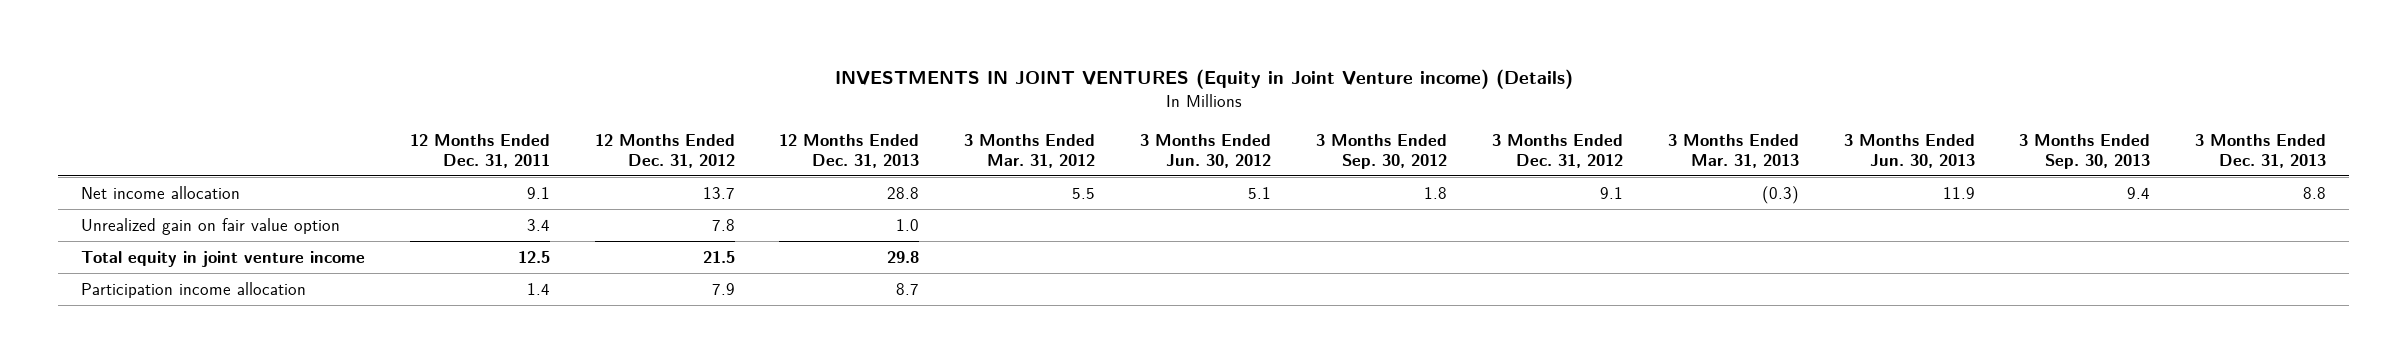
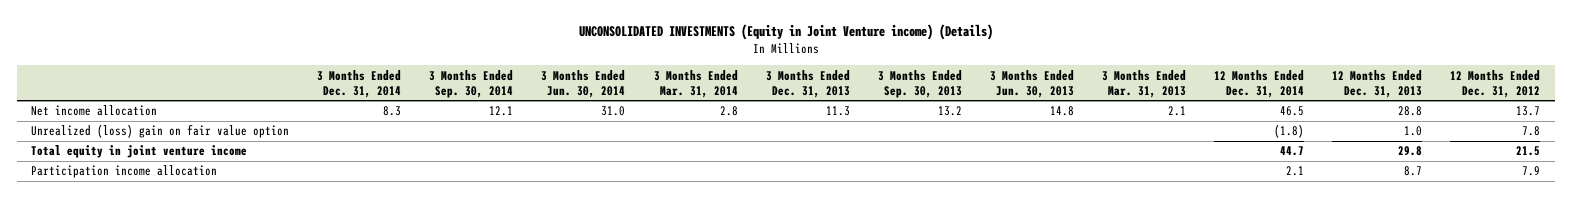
[834,69,1573,90] INVESTMENTS IN JOINT VENTURES (Equity in Joint Venture income) (Details) -> [578,24,993,41] UNCONSOLIDATED INVESTMENTS (Equity in Joint Venture income) (Details)
[409,133,550,168] 12 Months Ended Dec. 31, 2011 -> none
[964,133,1096,168] 3 Months Ended Mar. 31, 2012 -> none
[1140,133,1272,168] 3 Months Ended Jun. 30, 2012 -> none
[1316,133,1448,169] 3 Months Ended Sep. 30, 2012 -> none
[1491,133,1623,168] 3 Months Ended Dec. 31, 2012 -> none
none -> [317,69,402,98] 3 Months Ended Dec. 31, 2014
none -> [429,69,514,98] 3 Months Ended Sep. 30, 2014
none -> [541,69,626,98] 3 Months Ended Jun. 30, 2014
none -> [653,69,738,98] 3 Months Ended Mar. 31, 2014
none -> [1214,69,1305,98] 12 Months Ended Dec. 31, 2014
[1761,186,1799,205] (0.3) -> [1168,106,1187,117] 2.1
[1942,187,1975,200] 11.9 -> [1049,106,1074,117] 14.8
[2127,187,2151,200] 9.4 -> [937,106,962,117] 13.2
[2303,187,2327,200] 8.8 -> [825,106,850,117] 11.3
[80,218,340,236] Unrealized gain on fair value option -> [31,124,290,139] Unrealized (loss) gain on fair value option

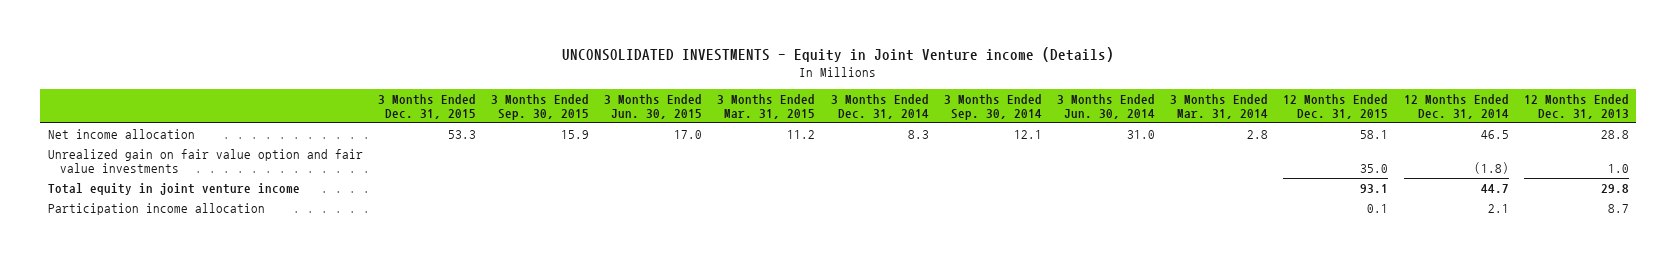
[578,24,993,41] UNCONSOLIDATED INVESTMENTS (Equity in Joint Venture income) (Details) -> [562,47,1115,63] UNCONSOLIDATED INVESTMENTS - Equity in Joint Venture income (Details)
[765,69,850,98] 3 Months Ended Dec. 31, 2013 -> none
[877,69,962,98] 3 Months Ended Sep. 30, 2013 -> none
[989,69,1074,98] 3 Months Ended Jun. 30, 2013 -> none
[1102,69,1187,98] 3 Months Ended Mar. 31, 2013 -> none
[1450,69,1541,98] 12 Months Ended Dec. 31, 2012 -> none
none -> [377,93,476,120] 3 Months Ended Dec. 31, 2015
none -> [490,93,589,121] 3 Months Ended Sep. 30, 2015
none -> [604,93,703,120] 3 Months Ended Jun. 30, 2015
none -> [717,93,816,120] 3 Months Ended Mar. 31, 2015
none -> [1283,93,1389,120] 12 Months Ended Dec. 31, 2015
[31,124,290,139] Unrealized (loss) gain on fair value option -> [47,148,363,174] Unrealized gain on fair value option and fair value investments

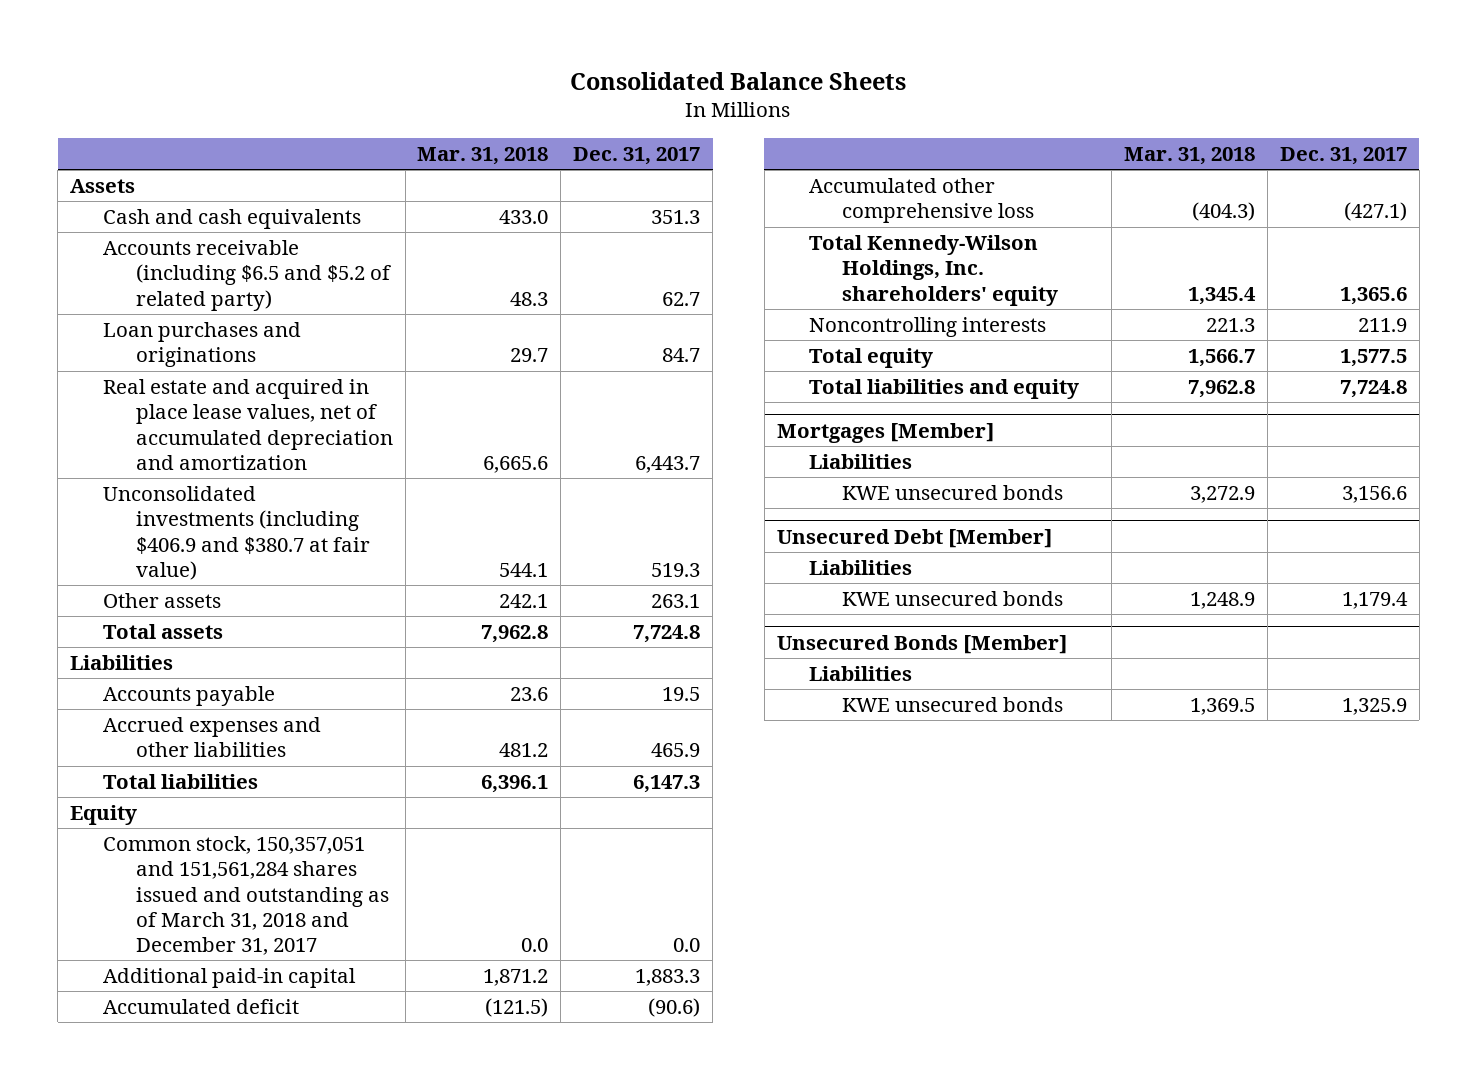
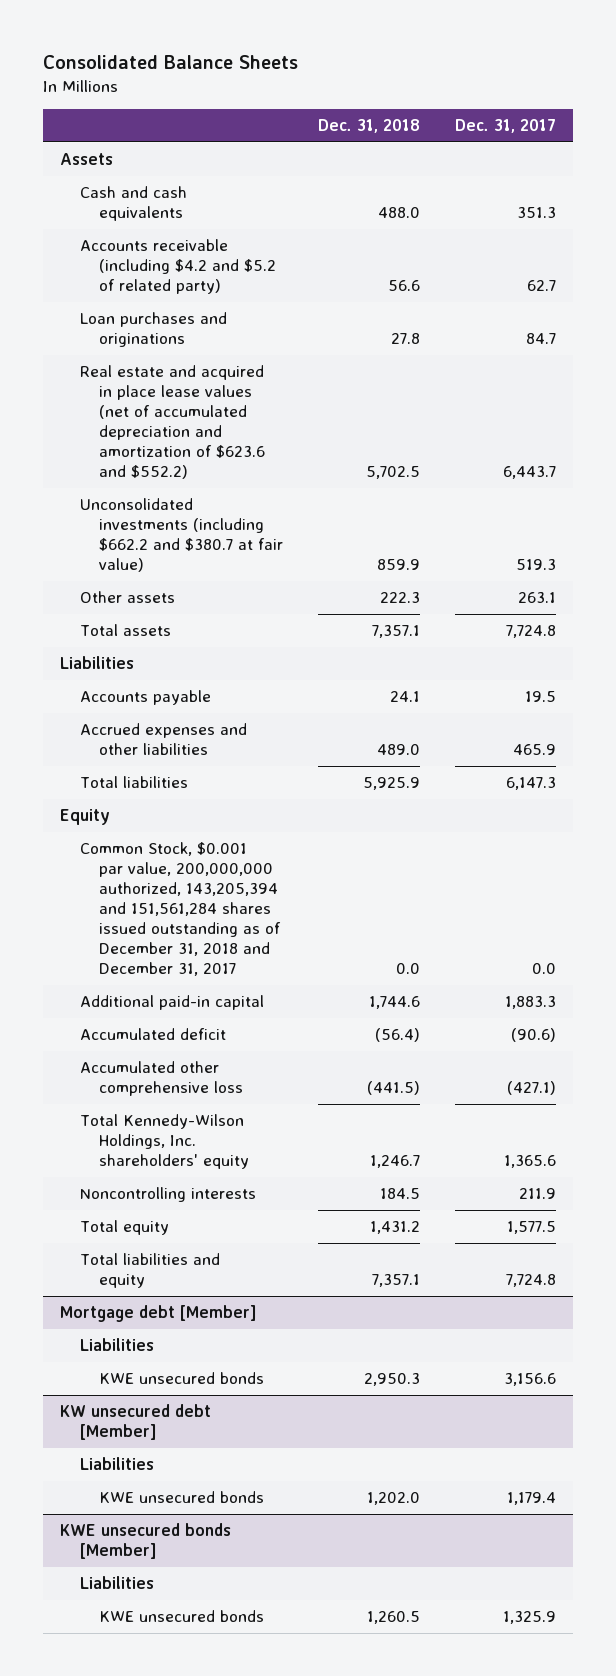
[417,146,549,165] Mar. 31, 2018 -> none
none -> [318,119,421,134] Dec. 31, 2018
[102,240,391,311] Accounts receivable (including $6.5 and $5.2 of related party) -> [79,239,277,295] Accounts receivable (including $4.2 and $5.2 of related party)
[102,379,393,470] Real estate and acquired in place lease values, net of accumulated depreciation and amortization -> [79,365,266,479] Real estate and acquired in place lease values (net of accumulated depreciation and amortization of $623.6 and $552.2)
[102,486,370,580] Unconsolidated investments (including $406.9 and $380.7 at fair value) -> [79,498,284,573] Unconsolidated investments (including $662.2 and $380.7 at fair value)
[102,836,389,956] Common stock, 150,357,051 and 151,561,284 shares issued and outstanding as of March 31, 2018 and December 31, 2017 -> [79,842,282,976] Common Stock, $0.001 par value, 200,000,000 authorized, 143,205,394 and 151,561,284 shares issued outstanding as of December 31, 2018 and December 31, 2017
[776,422,994,443] Mortgages [Member] -> [60,1305,258,1323] Mortgage debt [Member]
[776,528,1052,548] Unsecured Debt [Member] -> [60,1404,212,1441] KW unsecured debt [Member]
[776,634,1067,654] Unsecured Bonds [Member] -> [60,1523,232,1560] KWE unsecured bonds [Member]

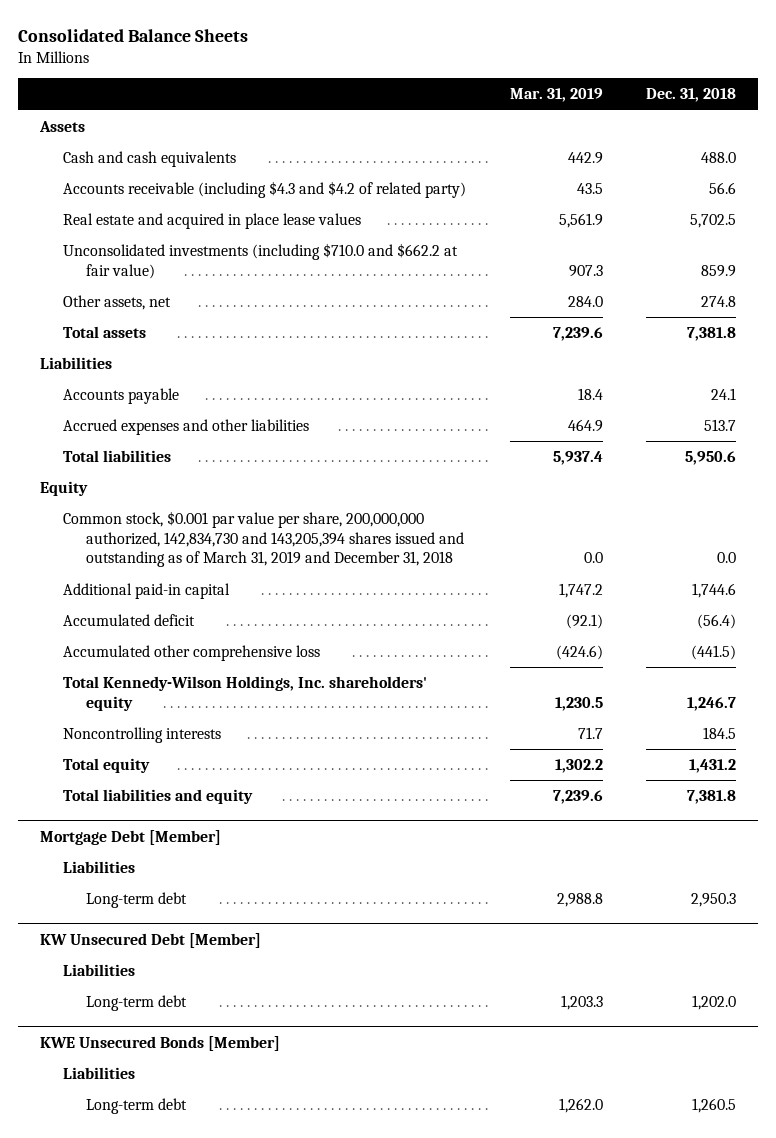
[454,119,556,134] Dec. 31, 2017 -> none
none -> [509,88,603,103] Mar. 31, 2019
[79,312,227,348] Loan purchases and originations -> none
[79,239,277,295] Accounts receivable (including $4.2 and $5.2 of related party) -> [62,180,466,198] Accounts receivable (including $4.3 and $4.2 of related party)
[79,365,266,479] Real estate and acquired in place lease values (net of accumulated depreciation and amortization of $623.6 and $552.2) -> [62,212,361,229] Real estate and acquired in place lease values
[79,498,284,573] Unconsolidated investments (including $662.2 and $380.7 at fair value) -> [62,242,458,279] Unconsolidated investments (including $710.0 and $662.2 at fair value)
[79,591,175,604] Other assets -> [62,294,171,310] Other assets, net
[380,592,421,604] 222.3 -> [701,295,737,307] 274.8
[372,625,421,639] 7,357.1 -> [687,326,737,341] 7,381.8
[377,744,421,756] 489.0 -> [704,418,737,431] 513.7
[363,777,421,791] 5,925.9 -> [685,450,737,465] 5,950.6
[79,842,282,976] Common Stock, $0.001 par value, 200,000,000 authorized, 143,205,394 and 151,561,284 shares issued outstanding as of December 31, 2018 and December 31, 2017 -> [62,510,465,568] Common stock, $0.001 par value per share, 200,000,000 authorized, 142,834,730 and 143,205,394 shares issued and outstanding as of March 31, 2019 and December 31, 2018
[372,1274,421,1288] 7,357.1 -> [687,789,737,804] 7,381.8
[60,1305,258,1323] Mortgage debt [Member] -> [39,829,221,845] Mortgage Debt [Member]
[99,1372,265,1385] KWE unsecured bonds -> [86,891,188,908] Long-term debt
[60,1404,212,1441] KW unsecured debt [Member] -> [39,932,261,948] KW Unsecured Debt [Member]
[99,1491,265,1504] KWE unsecured bonds -> [86,994,188,1011] Long-term debt
[60,1523,232,1560] KWE unsecured bonds [Member] -> [39,1035,280,1051] KWE Unsecured Bonds [Member]
[99,1610,265,1623] KWE unsecured bonds -> [86,1097,188,1114] Long-term debt

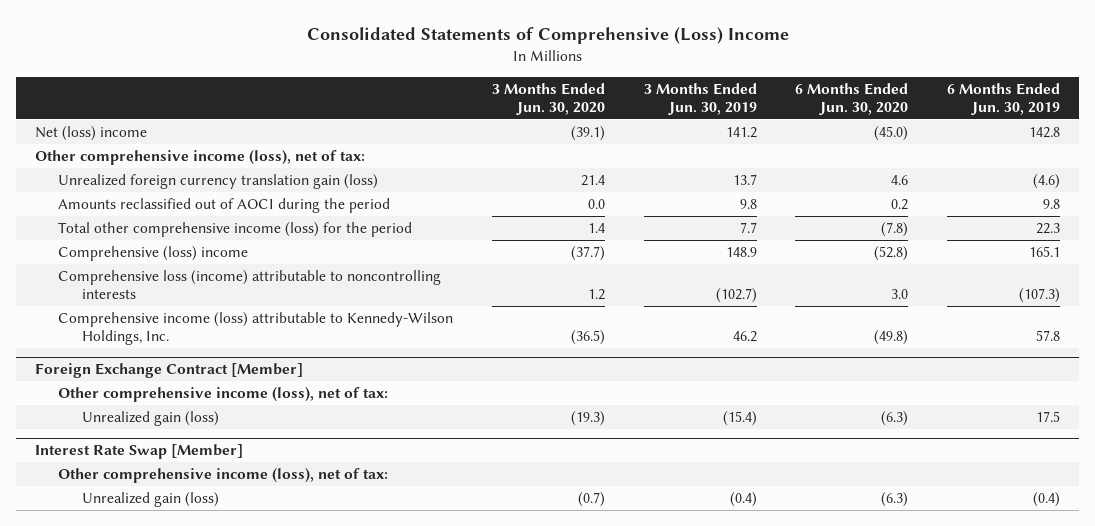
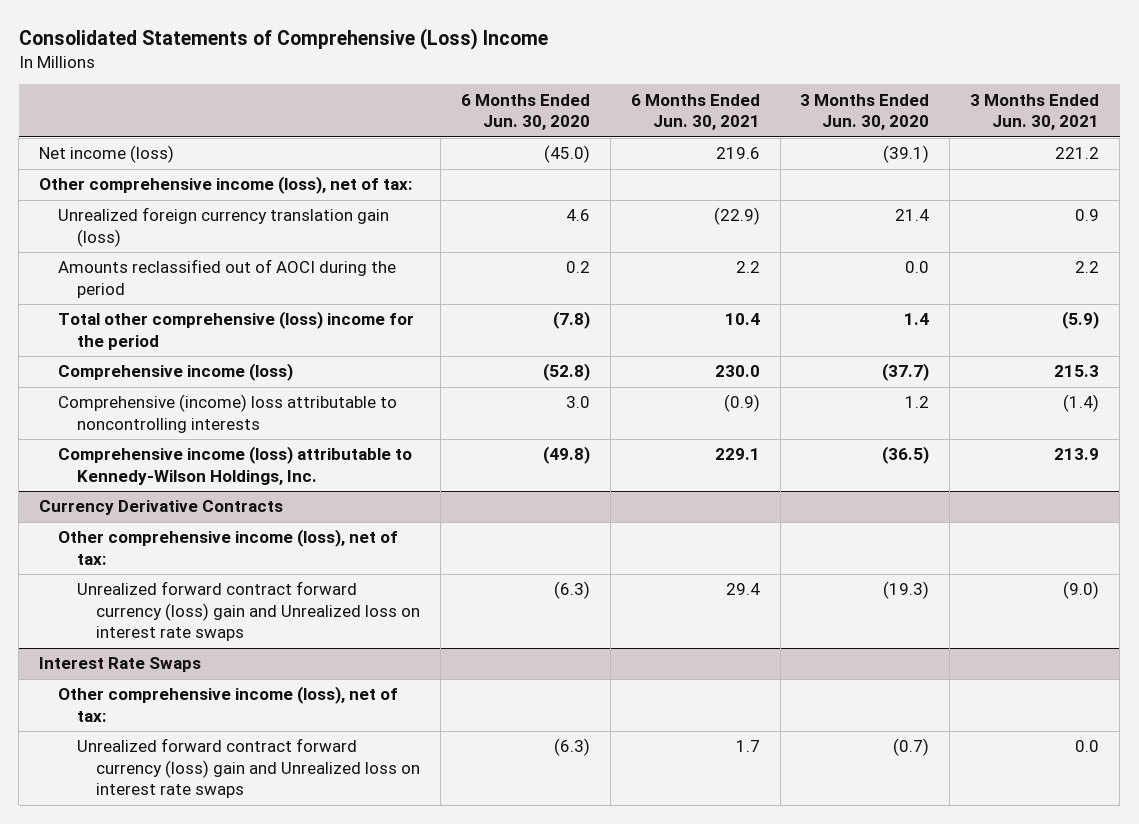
[643,82,757,116] 3 Months Ended Jun. 30, 2019 -> none
[946,82,1060,116] 6 Months Ended Jun. 30, 2019 -> none
none -> [630,93,760,131] 6 Months Ended Jun. 30, 2021
none -> [970,93,1100,131] 3 Months Ended Jun. 30, 2021
[35,125,148,141] Net (loss) income -> [39,145,175,164] Net income (loss)
[58,221,413,237] Total other comprehensive income (loss) for the period -> [58,311,415,350] Total other comprehensive (loss) income for the period
[58,245,249,261] Comprehensive (loss) income -> [58,363,294,382] Comprehensive income (loss)
[58,269,442,300] Comprehensive loss (income) attributable to noncontrolling interests -> [58,394,398,433] Comprehensive (income) loss attributable to noncontrolling interests
[35,363,304,379] Foreign Exchange Contract [Member] -> [39,500,284,516] Currency Derivative Contracts
[81,410,219,426] Unrealized gain (loss) -> [77,581,420,642] Unrealized forward contract forward currency (loss) gain and Unrealized loss on interest rate swaps
[35,444,244,460] Interest Rate Swap [Member] -> [39,657,202,673] Interest Rate Swaps
[81,491,219,507] Unrealized gain (loss) -> [77,738,420,799] Unrealized forward contract forward currency (loss) gain and Unrealized loss on interest rate swaps

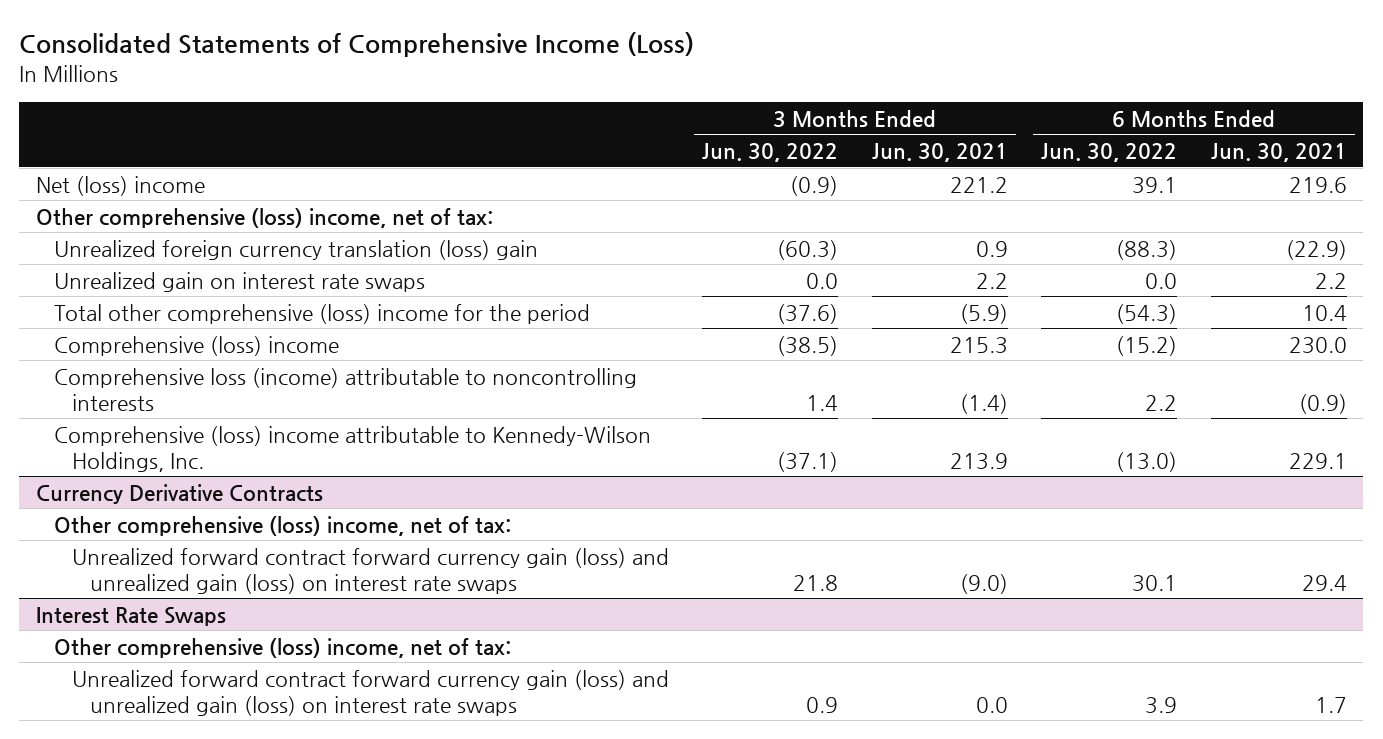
[18,28,548,51] Consolidated Statements of Comprehensive (Loss) Income -> [19,32,695,58] Consolidated Statements of Comprehensive Income (Loss)
[460,93,590,131] 6 Months Ended Jun. 30, 2020 -> none
[800,93,930,131] 3 Months Ended Jun. 30, 2020 -> none
none -> [702,142,839,162] Jun. 30, 2022
none -> [1041,142,1178,162] Jun. 30, 2022
[39,145,175,164] Net income (loss) -> [36,175,206,196] Net (loss) income
[39,176,413,195] Other comprehensive income (loss), net of tax: -> [36,207,494,228] Other comprehensive (loss) income, net of tax:
[58,207,390,247] Unrealized foreign currency translation gain (loss) -> [53,239,538,260] Unrealized foreign currency translation (loss) gain
[58,259,397,298] Amounts reclassified out of AOCI during the period -> [53,271,425,292] Unrealized gain on interest rate swaps
[58,363,294,382] Comprehensive income (loss) -> [53,335,339,356] Comprehensive (loss) income
[58,394,398,433] Comprehensive (income) loss attributable to noncontrolling interests -> [53,367,637,411] Comprehensive loss (income) attributable to noncontrolling interests
[58,446,413,485] Comprehensive income (loss) attributable to Kennedy-Wilson Holdings, Inc. -> [53,425,651,472] Comprehensive (loss) income attributable to Kennedy-Wilson Holdings, Inc.
[58,529,399,565] Other comprehensive income (loss), net of tax: -> [53,515,511,536] Other comprehensive (loss) income, net of tax:
[77,581,420,642] Unrealized forward contract forward currency (loss) gain and Unrealized loss on interest rate swaps -> [71,547,669,594] Unrealized forward contract forward currency gain (loss) and unrealized gain (loss) on interest rate swaps
[58,686,399,722] Other comprehensive income (loss), net of tax: -> [53,637,511,658] Other comprehensive (loss) income, net of tax:
[77,738,420,799] Unrealized forward contract forward currency (loss) gain and Unrealized loss on interest rate swaps -> [71,669,669,716] Unrealized forward contract forward currency gain (loss) and unrealized gain (loss) on interest rate swaps

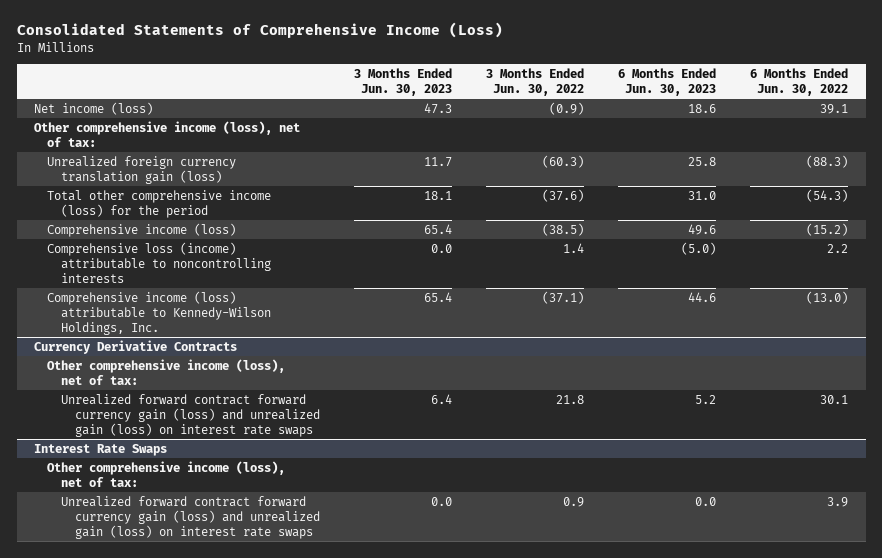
[871,142,1008,162] Jun. 30, 2021 -> none
[1210,142,1347,162] Jun. 30, 2021 -> none
none -> [353,68,452,96] 3 Months Ended Jun. 30, 2023
none -> [618,68,717,96] 6 Months Ended Jun. 30, 2023
[53,271,425,292] Unrealized gain on interest rate swaps -> none
[36,175,206,196] Net (loss) income -> [33,101,153,115] Net income (loss)
[36,207,494,228] Other comprehensive (loss) income, net of tax: -> [33,120,300,147] Other comprehensive income (loss), net of tax:
[53,239,538,260] Unrealized foreign currency translation (loss) gain -> [47,155,237,184] Unrealized foreign currency translation gain (loss)
[53,303,590,324] Total other comprehensive (loss) income for the period -> [47,189,272,218] Total other comprehensive income (loss) for the period
[53,335,339,356] Comprehensive (loss) income -> [47,222,237,237] Comprehensive income (loss)
[53,425,651,472] Comprehensive (loss) income attributable to Kennedy-Wilson Holdings, Inc. -> [47,290,271,335] Comprehensive income (loss) attributable to Kennedy-Wilson Holdings, Inc.
[53,515,511,536] Other comprehensive (loss) income, net of tax: -> [47,358,286,385] Other comprehensive income (loss), net of tax:
[53,637,511,658] Other comprehensive (loss) income, net of tax: -> [47,460,286,487] Other comprehensive income (loss), net of tax:

